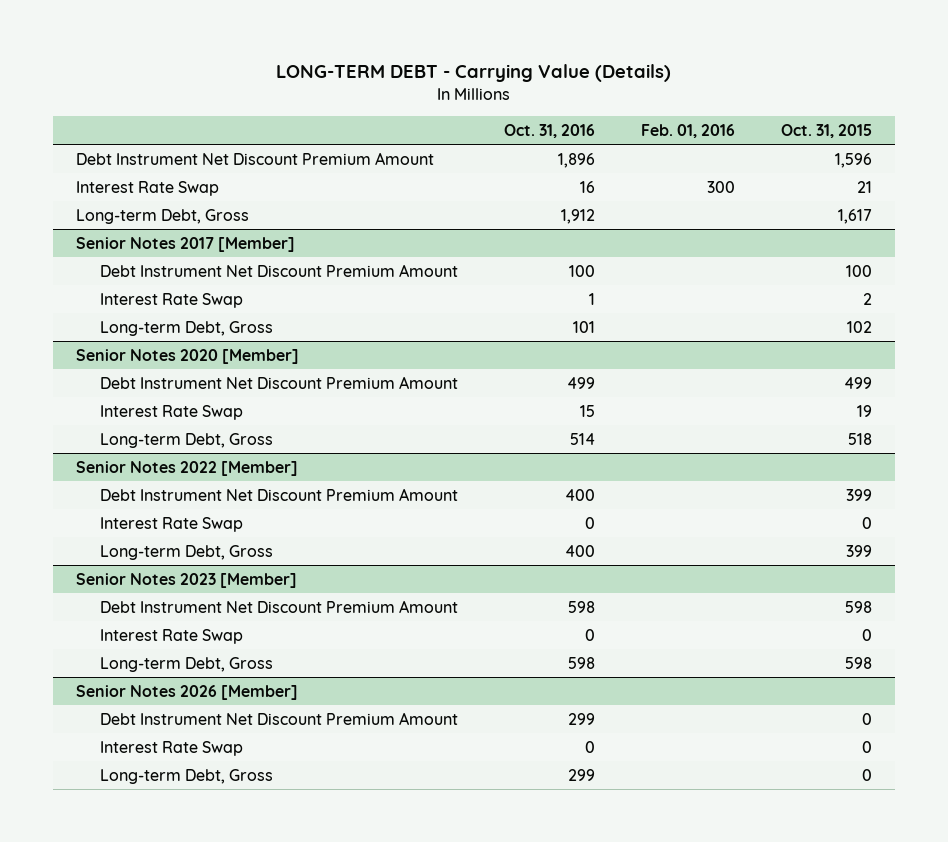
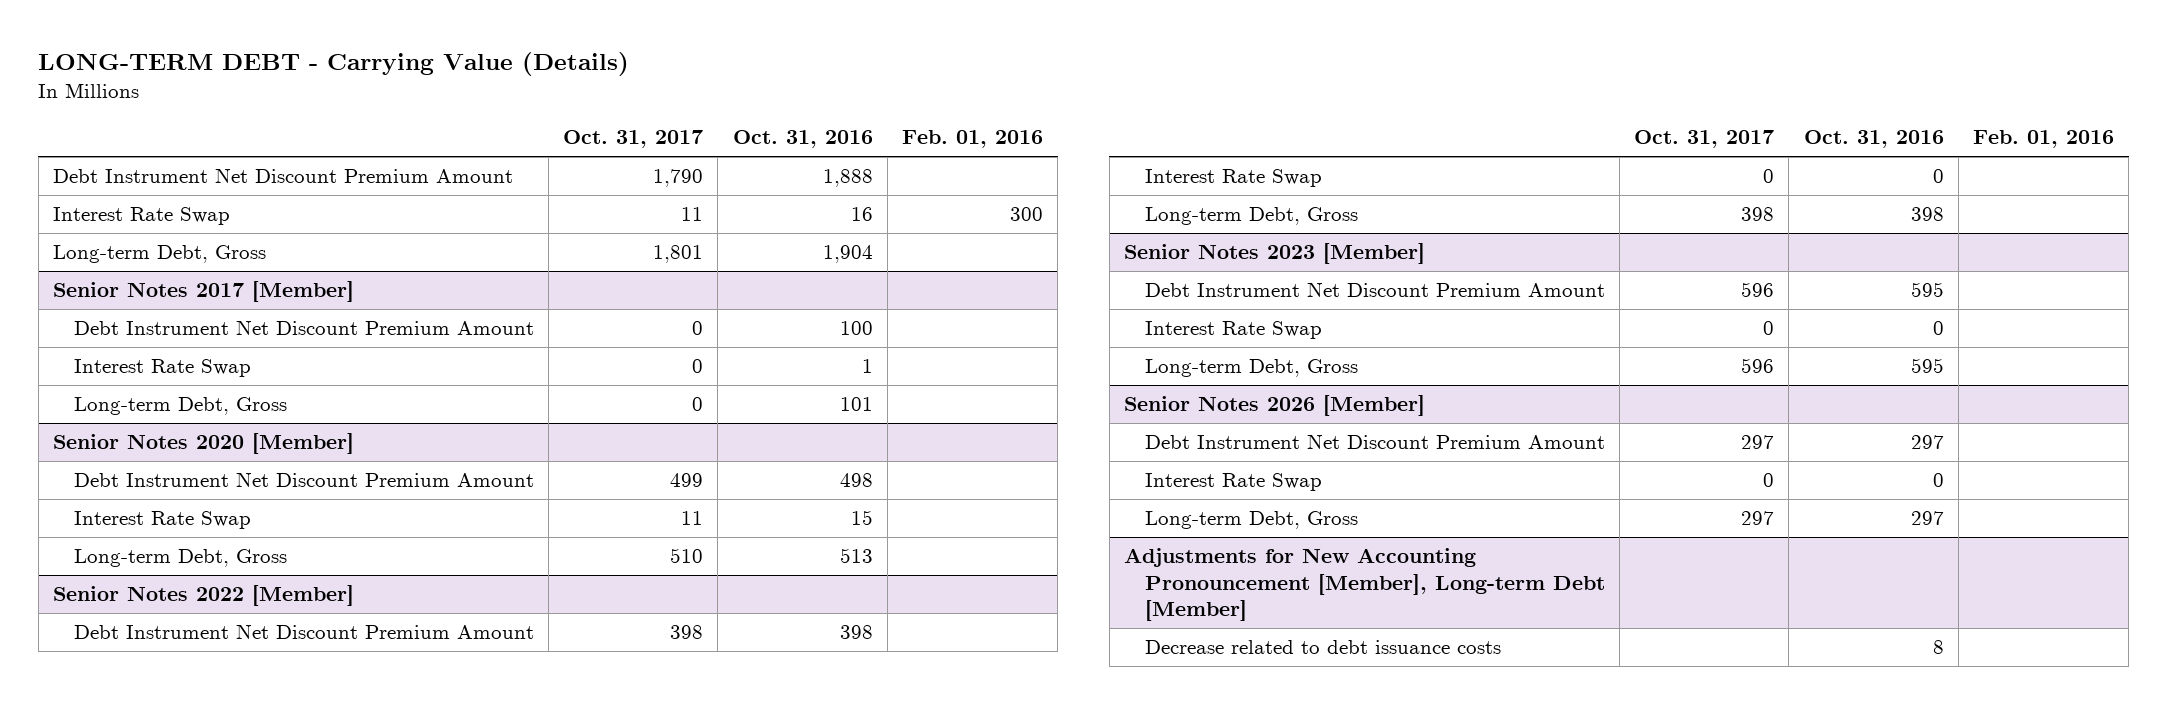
[780,123,872,138] Oct. 31, 2015 -> none
none -> [563,130,704,149] Oct. 31, 2017
[557,152,595,168] 1,896 -> [822,169,873,188] 1,888
[560,208,595,224] 1,912 -> [822,245,873,264] 1,904
[566,376,595,389] 499 -> [839,473,873,488] 498
[569,432,595,445] 514 -> [839,548,873,564] 513
[564,488,595,501] 400 -> [839,625,873,640] 398
[564,544,595,557] 400 -> [1910,207,1944,222] 398
[567,600,595,613] 598 -> [1910,282,1944,298] 595
[567,656,595,669] 598 -> [1910,358,1944,374] 595
[567,712,595,725] 299 -> [1910,435,1944,450] 297
[567,768,595,781] 299 -> [1910,511,1944,526] 297
none -> [1123,548,1605,622] Adjustments for New Accounting Pronouncement [Member], Long-term Debt [Member]
none -> [1144,640,1501,655] Decrease related to debt issuance costs

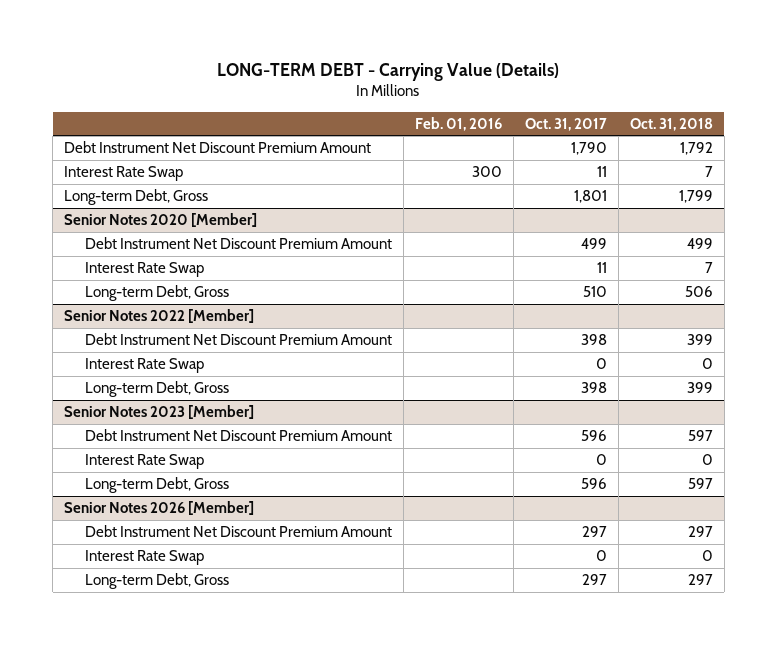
[732,130,873,149] Oct. 31, 2016 -> none
none -> [629,117,713,131] Oct. 31, 2018
[52,281,354,303] Senior Notes 2017 [Member] -> none
[73,320,534,336] Debt Instrument Net Discount Premium Amount -> none
[73,359,251,378] Interest Rate Swap -> none
[73,397,287,416] Long-term Debt, Gross -> none
[1123,548,1605,622] Adjustments for New Accounting Pronouncement [Member], Long-term Debt [Member] -> none
[1144,640,1501,655] Decrease related to debt issuance costs -> none

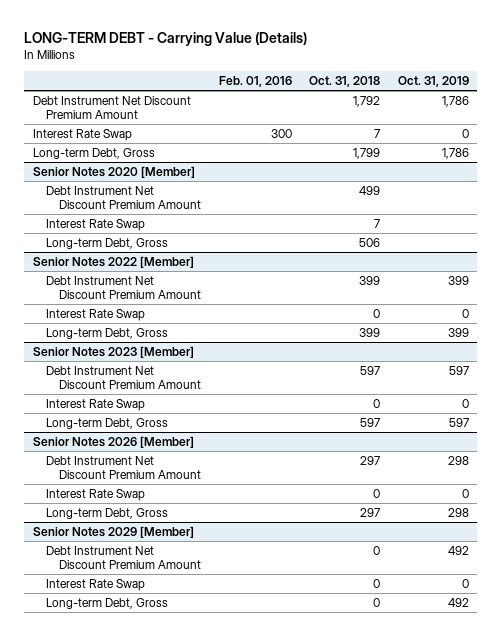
[524,117,607,131] Oct. 31, 2017 -> none
none -> [397,76,469,88] Oct. 31, 2019
none -> [32,525,194,538] Senior Notes 2029 [Member]
none -> [45,545,202,570] Debt Instrument Net Discount Premium Amount
none -> [45,578,145,591] Interest Rate Swap
none -> [45,597,168,609] Long-term Debt, Gross

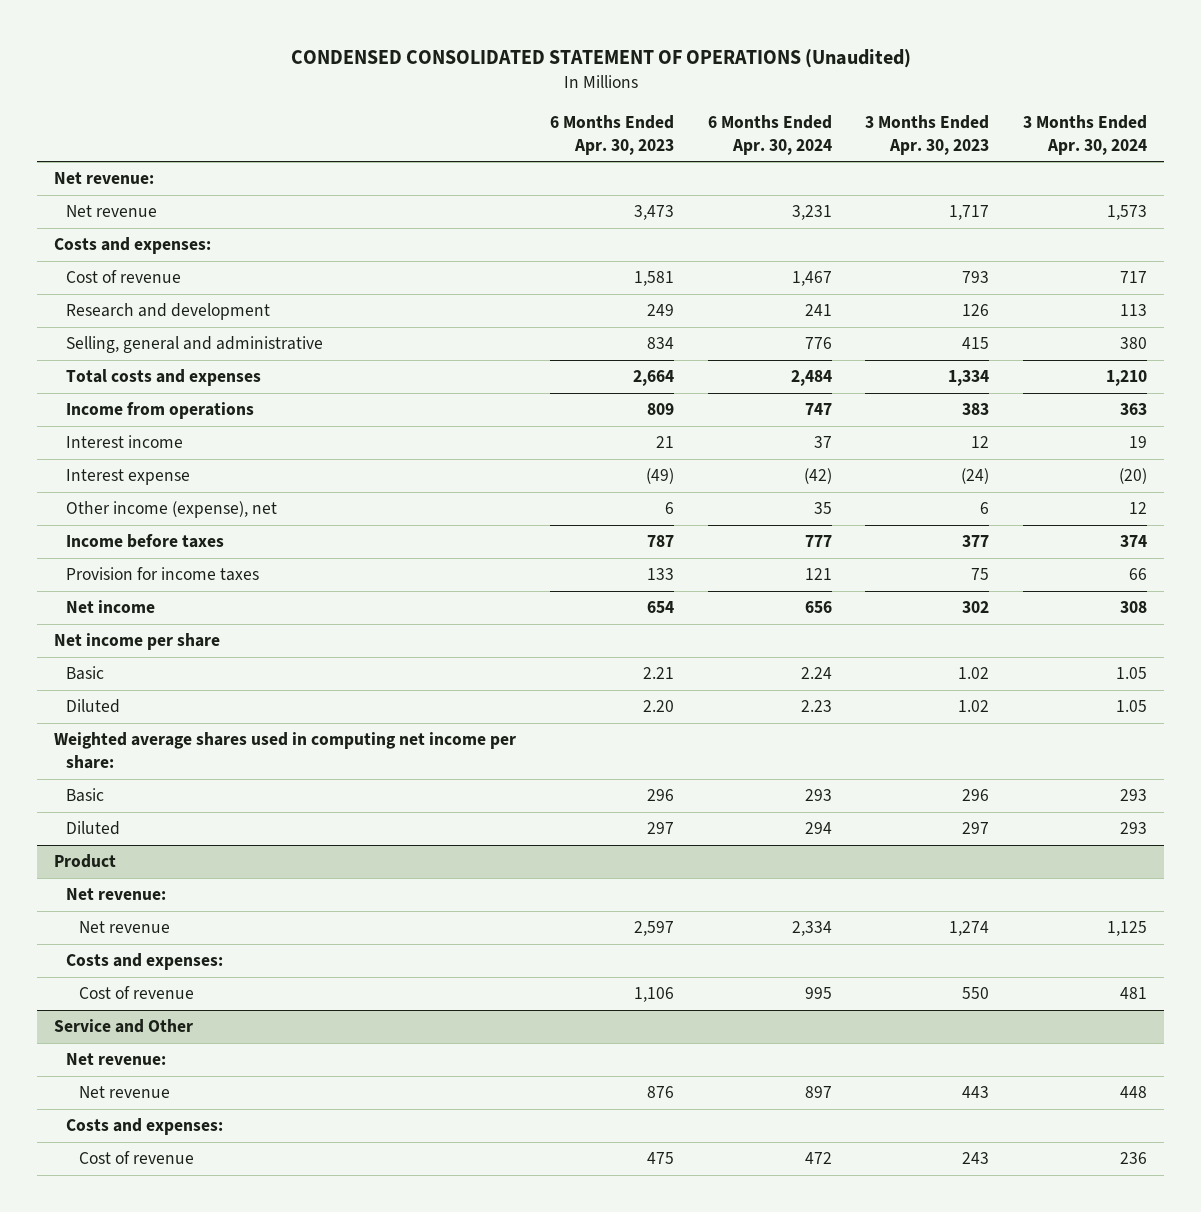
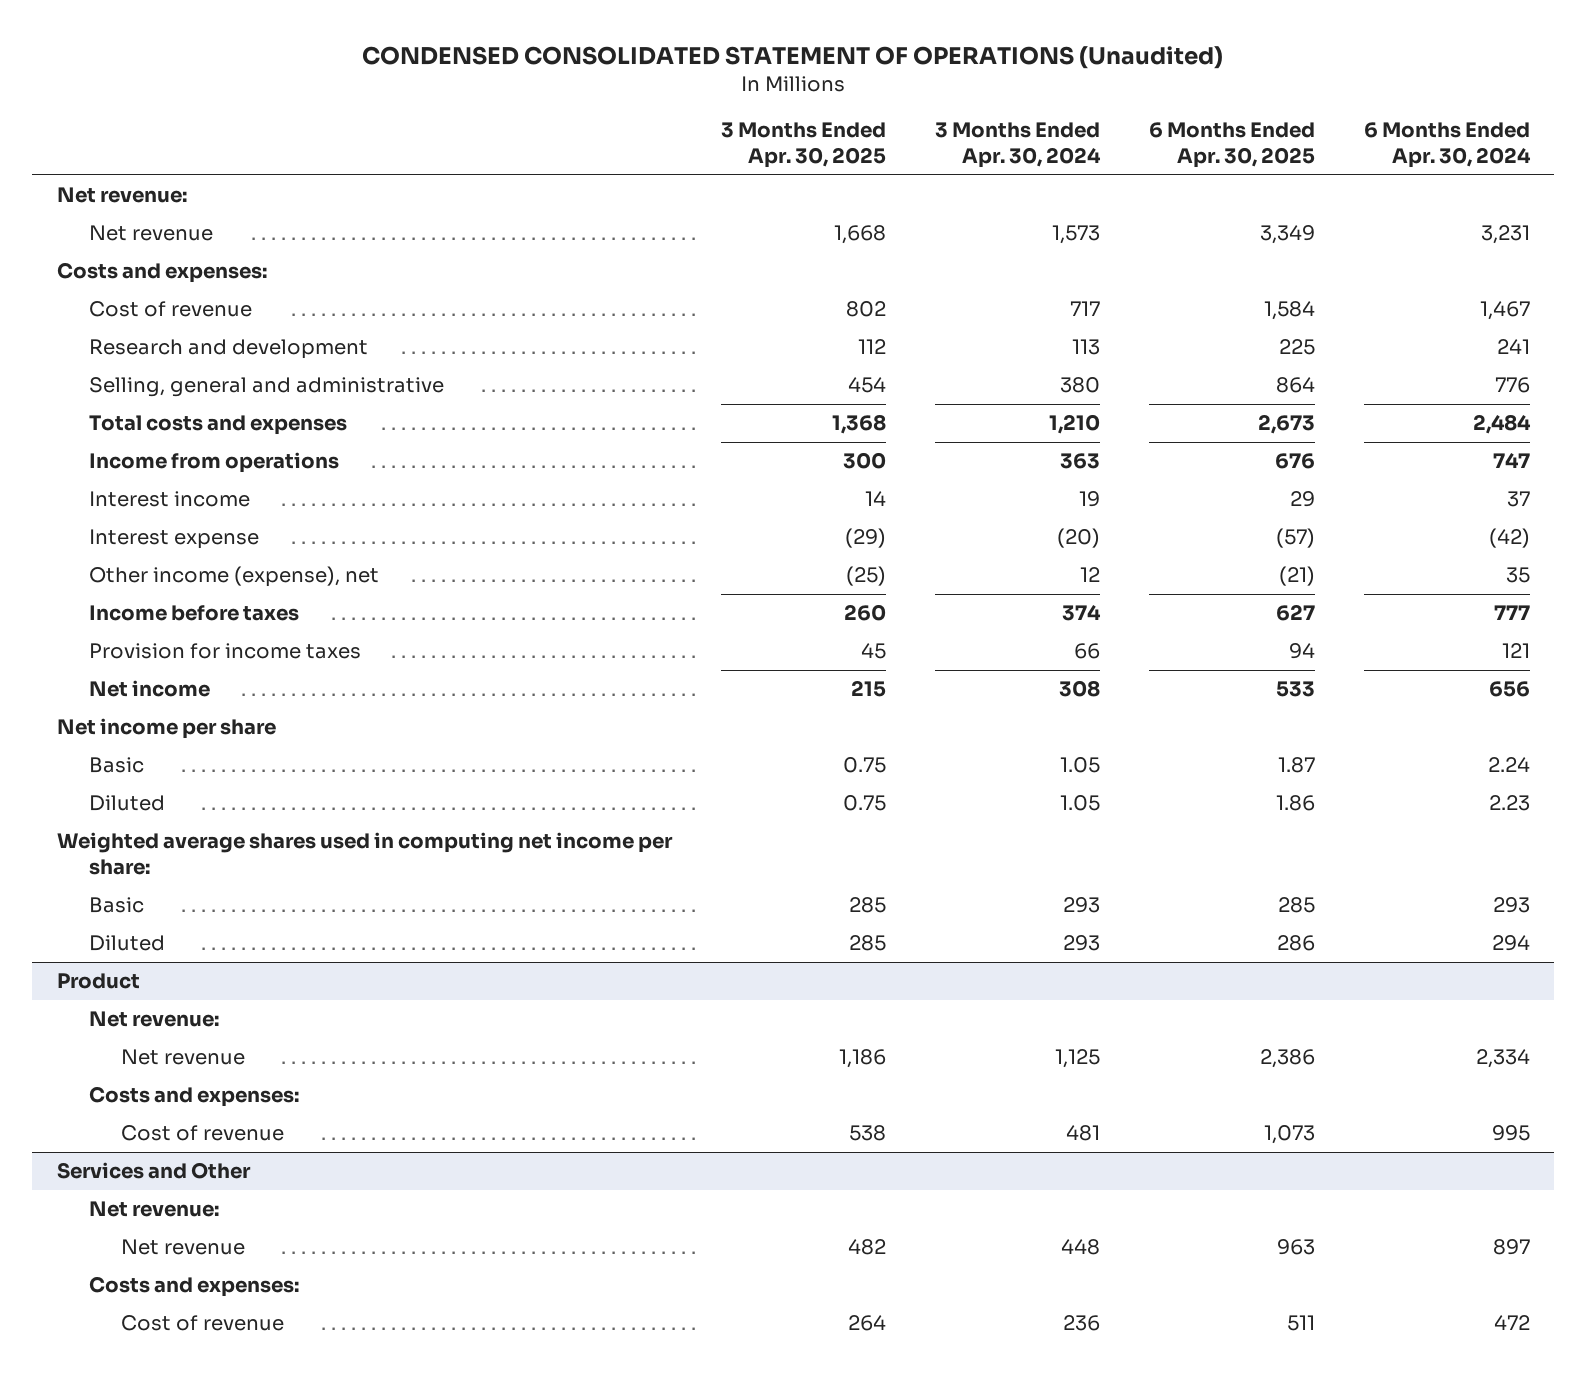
[549,115,674,155] 6 Months Ended Apr. 30, 2023 -> none
[865,115,990,155] 3 Months Ended Apr. 30, 2023 -> none
none -> [720,122,886,169] 3 Months Ended Apr. 30, 2025
none -> [1148,122,1315,169] 6 Months Ended Apr. 30, 2025
[53,1019,193,1034] Service and Other -> [56,1162,251,1180] Services and Other

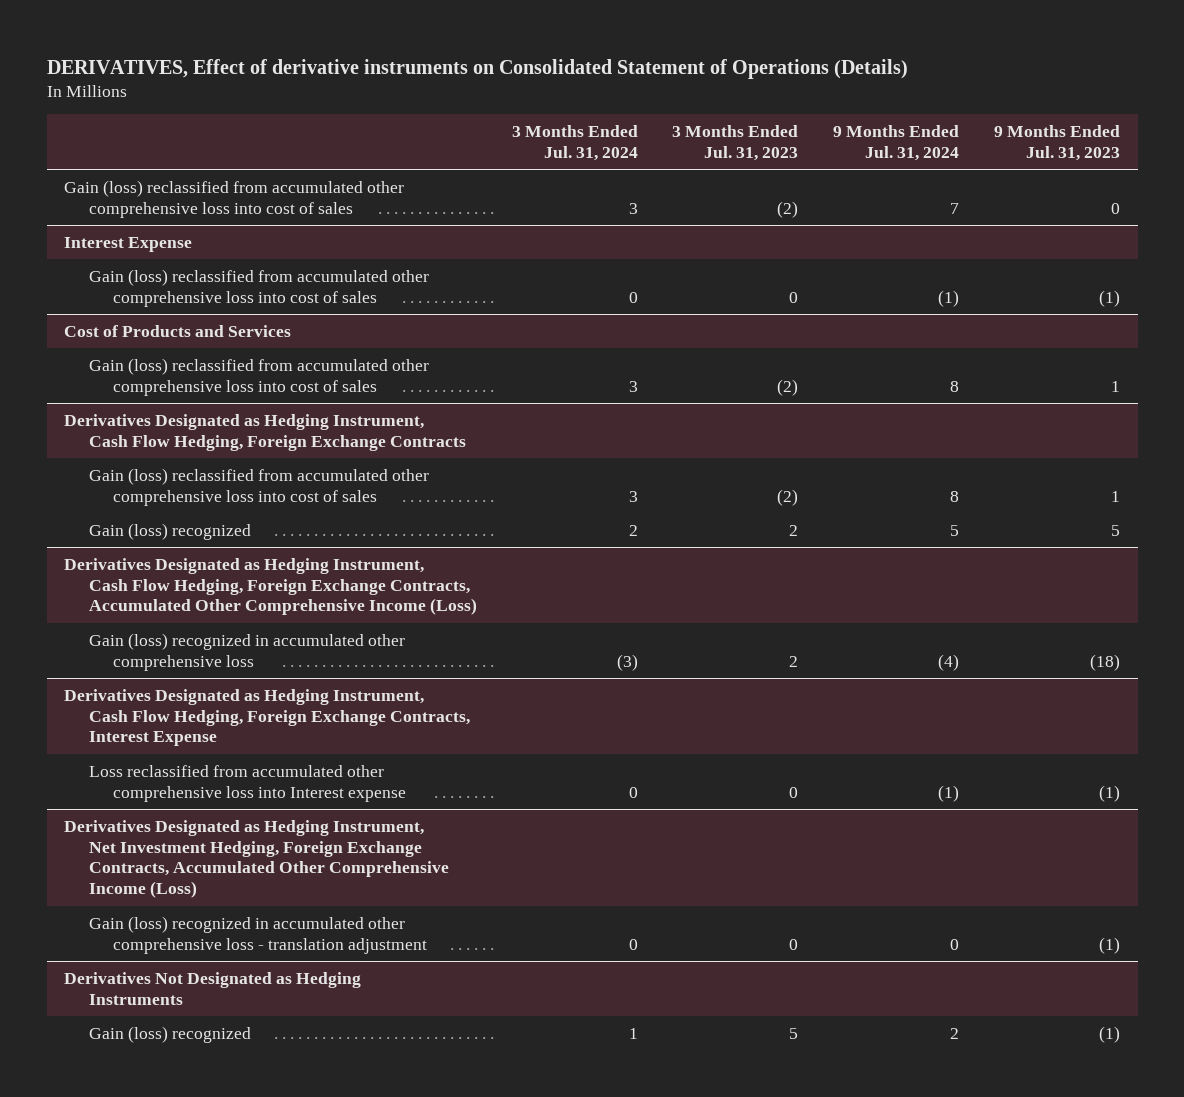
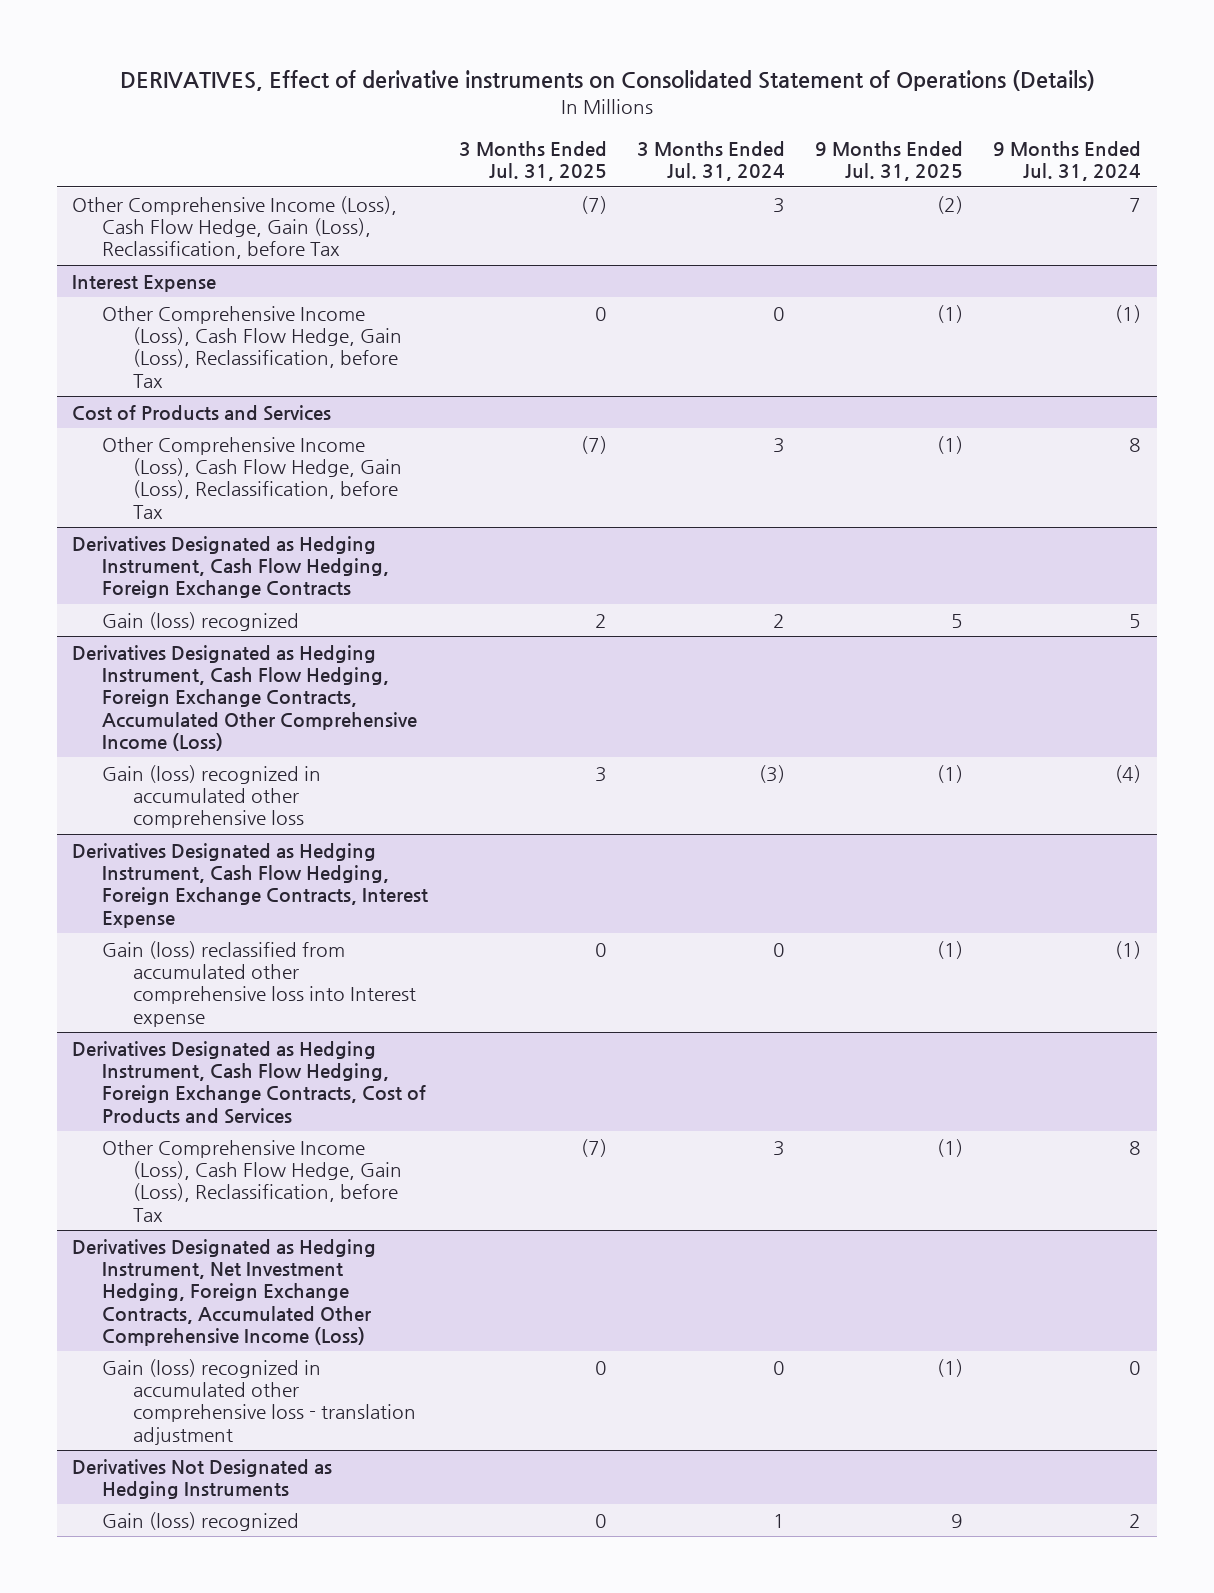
[672,125,799,161] 3 Months Ended Jul. 31, 2023 -> none
[994,125,1121,161] 9 Months Ended Jul. 31, 2023 -> none
none -> [458,140,607,182] 3 Months Ended Jul. 31, 2025
none -> [815,140,964,182] 9 Months Ended Jul. 31, 2025
[64,179,405,218] Gain (loss) reclassified from accumulated other comprehensive loss into cost of sales -> none
none -> [72,195,398,260] Other Comprehensive Income (Loss), Cash Flow Hedge, Gain (Loss), Reclassification, before Tax
[88,268,429,307] Gain (loss) reclassified from accumulated other comprehensive loss into cost of sales -> none
none -> [102,305,402,388] Other Comprehensive Income (Loss), Cash Flow Hedge, Gain (Loss), Reclassification, before Tax
[88,357,429,396] Gain (loss) reclassified from accumulated other comprehensive loss into cost of sales -> none
none -> [102,436,402,519] Other Comprehensive Income (Loss), Cash Flow Hedge, Gain (Loss), Reclassification, before Tax
[88,467,429,506] Gain (loss) reclassified from accumulated other comprehensive loss into cost of sales -> none
[88,764,407,802] Loss reclassified from accumulated other comprehensive loss into Interest expense -> [102,940,416,1027] Gain (loss) reclassified from accumulated other comprehensive loss into Interest expense
none -> [72,1040,427,1124] Derivatives Designated as Hedging Instrument, Cash Flow Hedging, Foreign Exchange Contracts, Cost of Products and Services
none -> [102,1139,402,1222] Other Comprehensive Income (Loss), Cash Flow Hedge, Gain (Loss), Reclassification, before Tax

